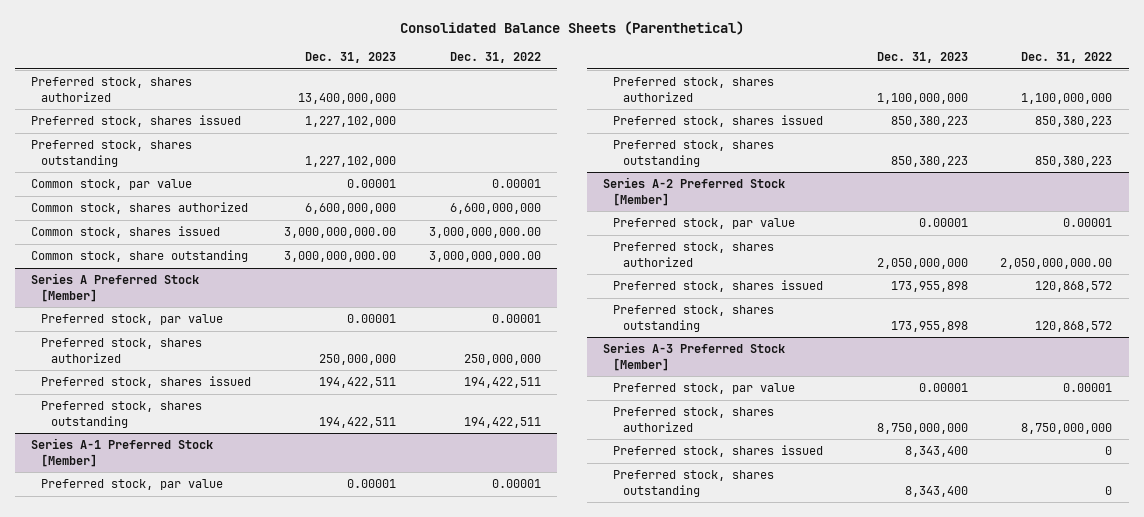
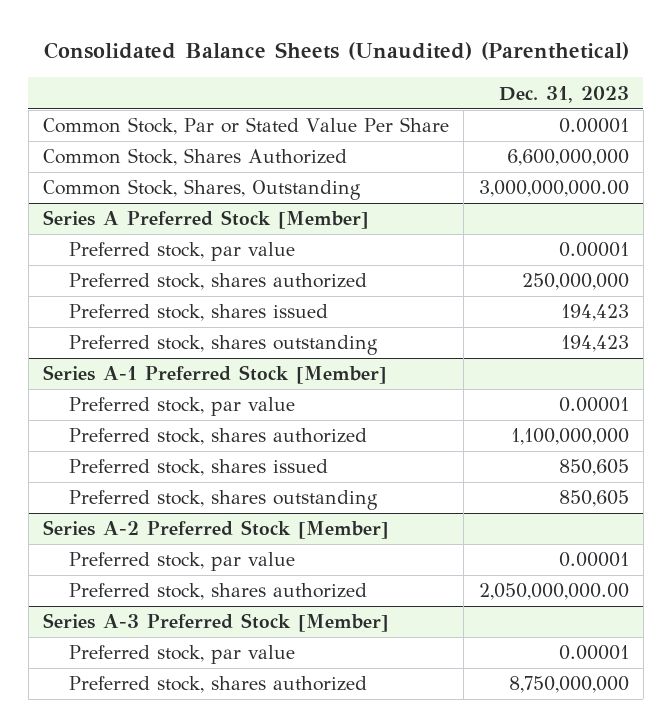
[399,21,744,36] Consolidated Balance Sheets (Parenthetical) -> [43,42,629,61] Consolidated Balance Sheets (Unaudited) (Parenthetical)
[449,52,541,64] Dec. 31, 2022 -> none
[31,77,193,102] Preferred stock, shares authorized -> none
[31,115,242,128] Preferred stock, shares issued -> none
[31,140,193,167] Preferred stock, shares outstanding -> none
[31,226,221,239] Common stock, shares issued -> none
[31,179,193,191] Common stock, par value -> [43,117,450,136] Common Stock, Par or Stated Value Per Share
[31,202,249,215] Common stock, shares authorized -> [43,148,348,167] Common Stock, Shares Authorized
[31,250,249,263] Common stock, share outstanding -> [43,179,362,201] Common Stock, Shares, Outstanding
[318,377,396,389] 194,422,511 -> [560,304,629,322] 194,423
[318,416,396,428] 194,422,511 -> [560,335,629,353] 194,423
[890,116,968,128] 850,380,223 -> [558,459,629,477] 850,605
[890,155,968,167] 850,380,223 -> [558,490,629,508] 850,605
[613,280,824,293] Preferred stock, shares issued -> none
[613,305,775,332] Preferred stock, shares outstanding -> none
[876,257,968,269] 2,050,000,000 -> [478,583,629,601] 2,050,000,000.00
[613,445,824,458] Preferred stock, shares issued -> none
[613,470,775,497] Preferred stock, shares outstanding -> none

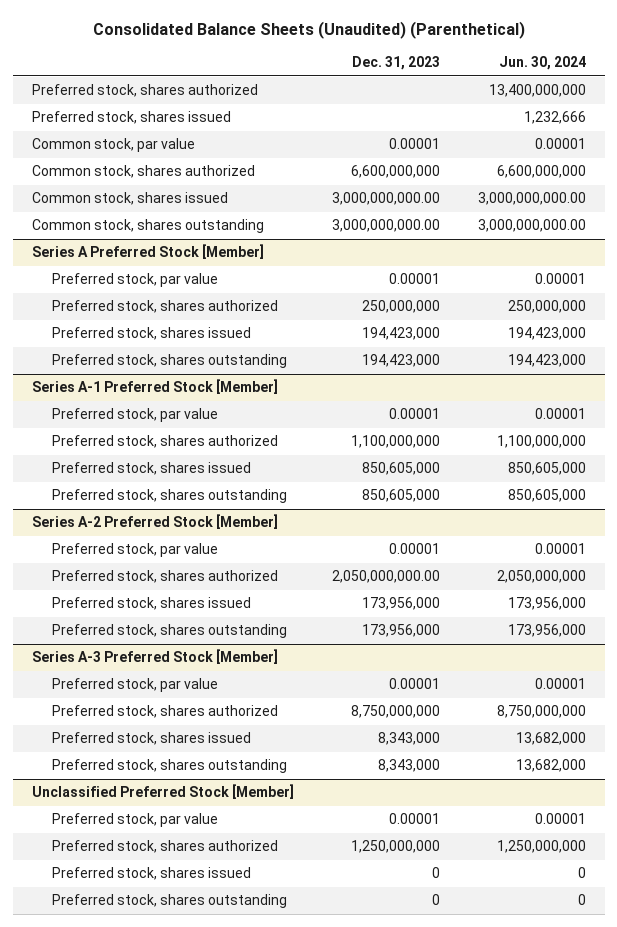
none -> [498,56,586,71] Jun. 30, 2024
none -> [31,84,258,98] Preferred stock, shares authorized
none -> [31,111,231,125] Preferred stock, shares issued
[43,117,450,136] Common Stock, Par or Stated Value Per Share -> [31,138,195,153] Common stock, par value
[43,148,348,167] Common Stock, Shares Authorized -> [31,165,255,179] Common stock, shares authorized
none -> [31,192,228,206] Common stock, shares issued
[43,179,362,201] Common Stock, Shares, Outstanding -> [31,219,264,234] Common stock, shares outstanding
[560,304,629,322] 194,423 -> [361,327,440,341] 194,423,000
[560,335,629,353] 194,423 -> [361,354,440,368] 194,423,000
[558,459,629,477] 850,605 -> [361,462,440,476] 850,605,000
[558,490,629,508] 850,605 -> [361,489,440,503] 850,605,000
none -> [52,597,252,611] Preferred stock, shares issued
none -> [52,624,288,639] Preferred stock, shares outstanding
none -> [52,732,252,746] Preferred stock, shares issued
none -> [52,759,288,774] Preferred stock, shares outstanding
none -> [31,784,294,800] Unclassified Preferred Stock [Member]
none -> [52,813,219,828] Preferred stock, par value
none -> [52,840,279,854] Preferred stock, shares authorized
none -> [52,867,252,881] Preferred stock, shares issued
none -> [52,894,288,909] Preferred stock, shares outstanding

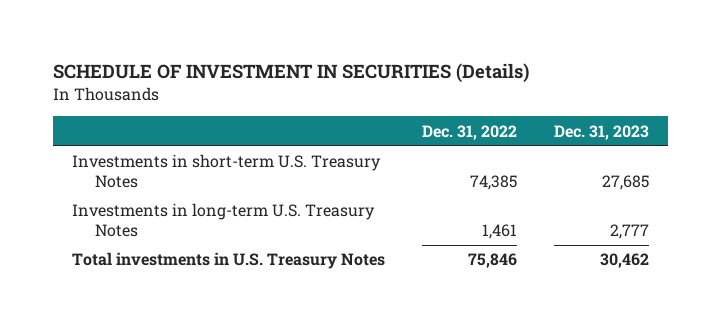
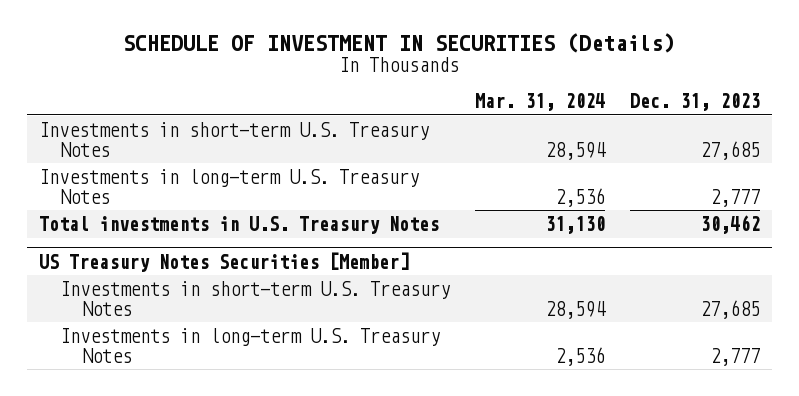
[421,124,517,140] Dec. 31, 2022 -> none
none -> [474,93,605,112] Mar. 31, 2024
none -> [39,251,410,272] US Treasury Notes Securities [Member]
none -> [60,280,451,316] Investments in short-term U.S. Treasury Notes
none -> [60,327,441,363] Investments in long-term U.S. Treasury Notes

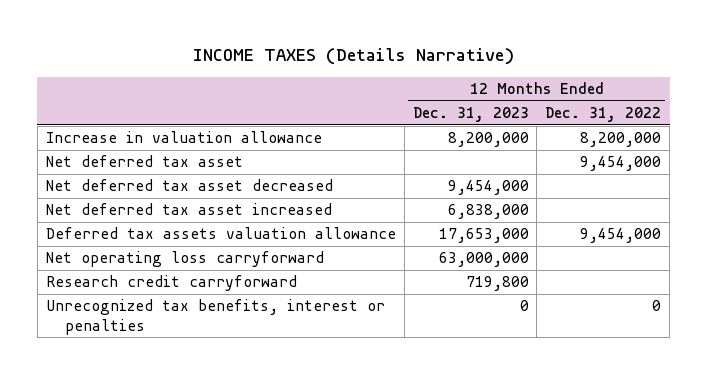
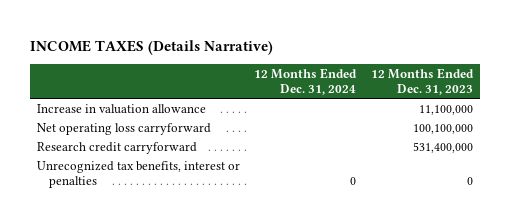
[545,107,662,123] Dec. 31, 2022 -> none
none -> [254,67,358,96] 12 Months Ended Dec. 31, 2024
[45,155,243,168] Net deferred tax asset -> none
[45,179,333,192] Net deferred tax asset decreased -> none
[45,203,332,216] Net deferred tax asset increased -> none
[45,227,396,240] Deferred tax assets valuation allowance -> none
[447,132,529,148] 8,200,000 -> [418,104,473,115] 11,100,000
[438,252,529,268] 63,000,000 -> [412,123,473,134] 100,100,000
[465,276,529,292] 719,800 -> [412,141,473,153] 531,400,000

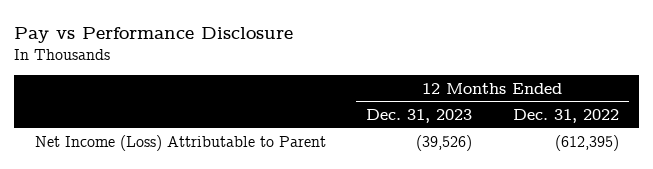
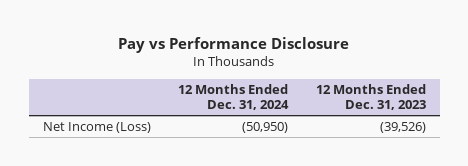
[512,108,619,123] Dec. 31, 2022 -> none
none -> [178,83,290,111] 12 Months Ended Dec. 31, 2024
[34,135,326,152] Net Income (Loss) Attributable to Parent -> [42,122,151,134] Net Income (Loss)

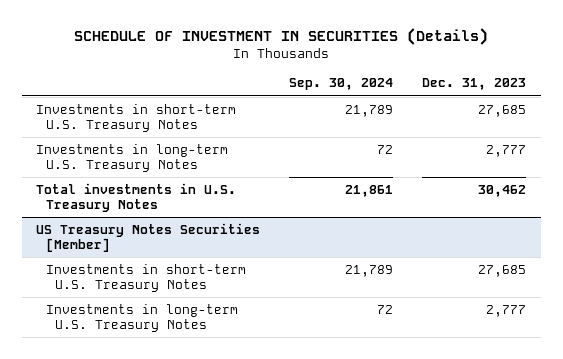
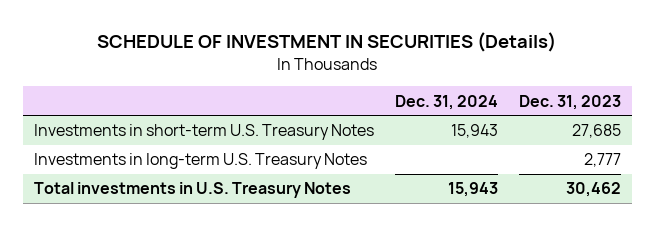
[289,78,394,91] Sep. 30, 2024 -> none
none -> [394,94,498,110] Dec. 31, 2024
[36,222,261,253] US Treasury Notes Securities [Member] -> none
[45,263,246,293] Investments in short-term U.S. Treasury Notes -> none
[45,303,238,333] Investments in long-term U.S. Treasury Notes -> none

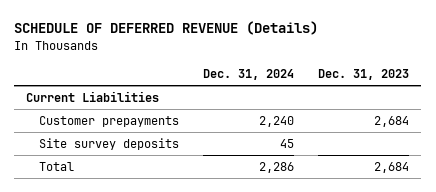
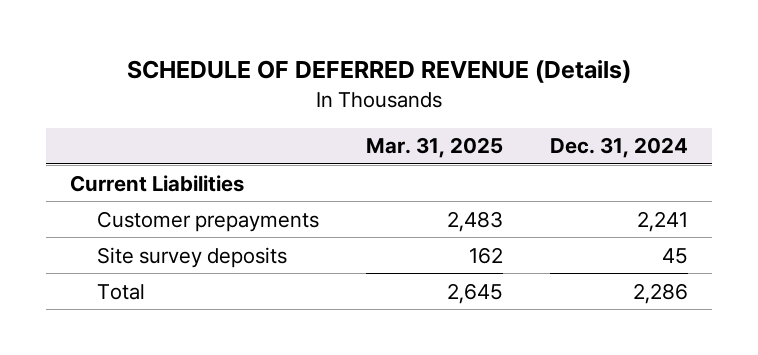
[318,69,410,81] Dec. 31, 2023 -> none
none -> [366,137,504,159] Mar. 31, 2025
[259,116,295,128] 2,240 -> [637,210,689,232] 2,241

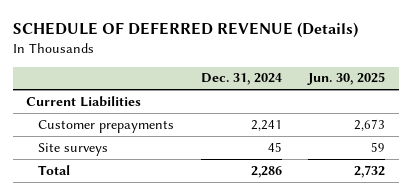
[366,137,504,159] Mar. 31, 2025 -> none
none -> [307,72,386,86] Jun. 30, 2025
[96,246,287,268] Site survey deposits -> [38,142,109,156] Site surveys

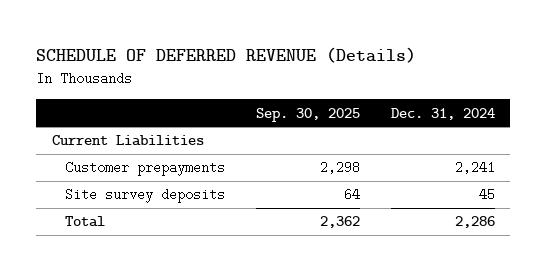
[307,72,386,86] Jun. 30, 2025 -> none
none -> [255,107,360,122] Sep. 30, 2025
[38,142,109,156] Site surveys -> [65,188,226,204] Site survey deposits

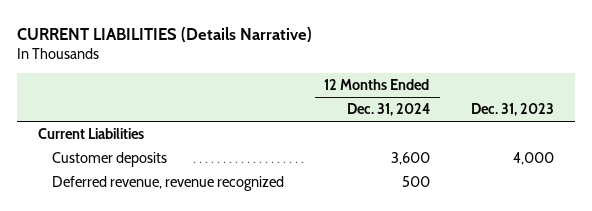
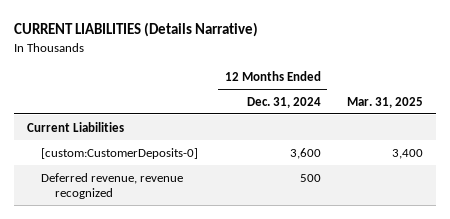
[471,103,555,117] Dec. 31, 2023 -> none
none -> [347,96,424,108] Mar. 31, 2025
[51,151,167,167] Customer deposits -> [41,147,199,159] [custom:CustomerDeposits-0]

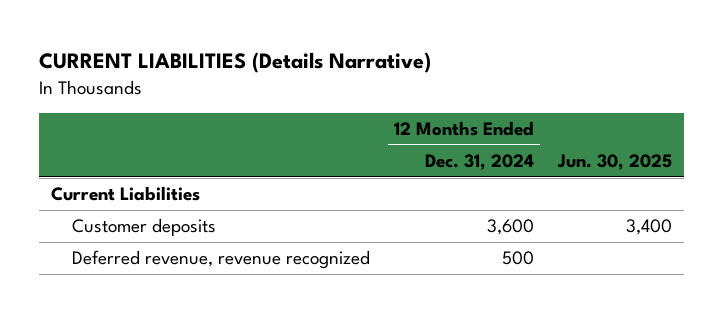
[347,96,424,108] Mar. 31, 2025 -> none
none -> [557,154,673,171] Jun. 30, 2025
[41,147,199,159] [custom:CustomerDeposits-0] -> [72,218,217,237] Customer deposits

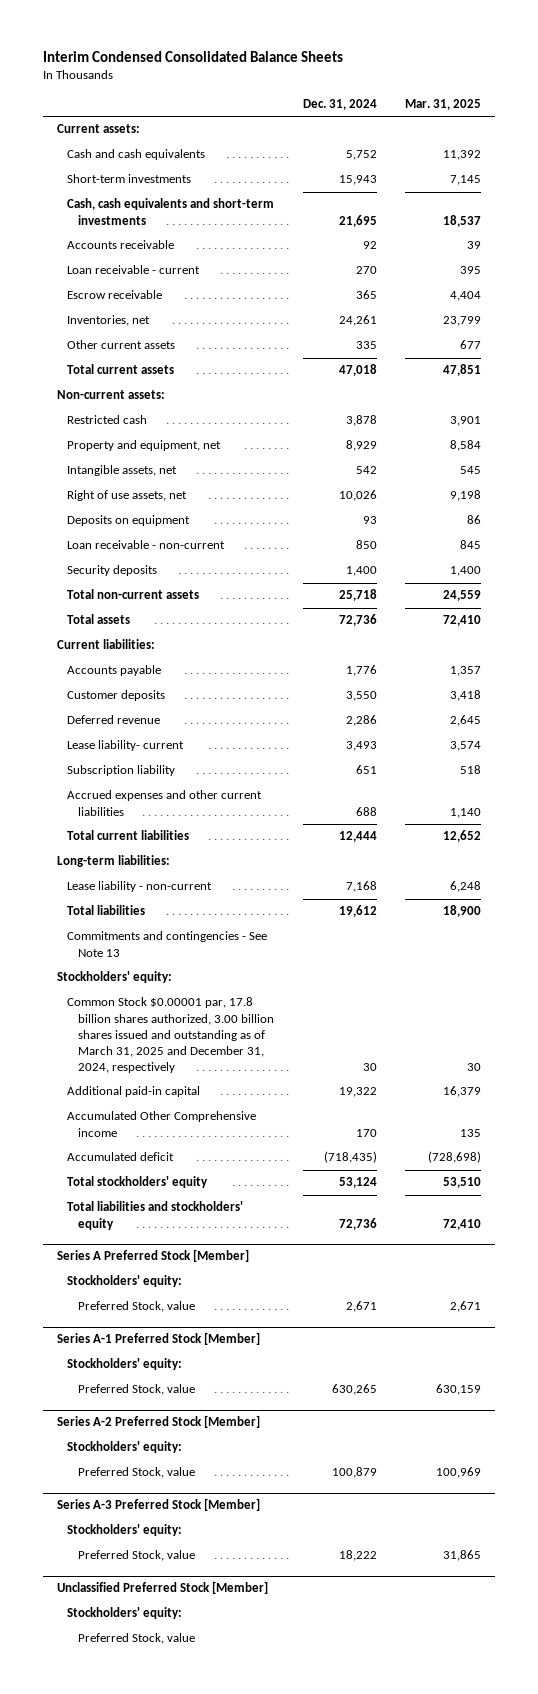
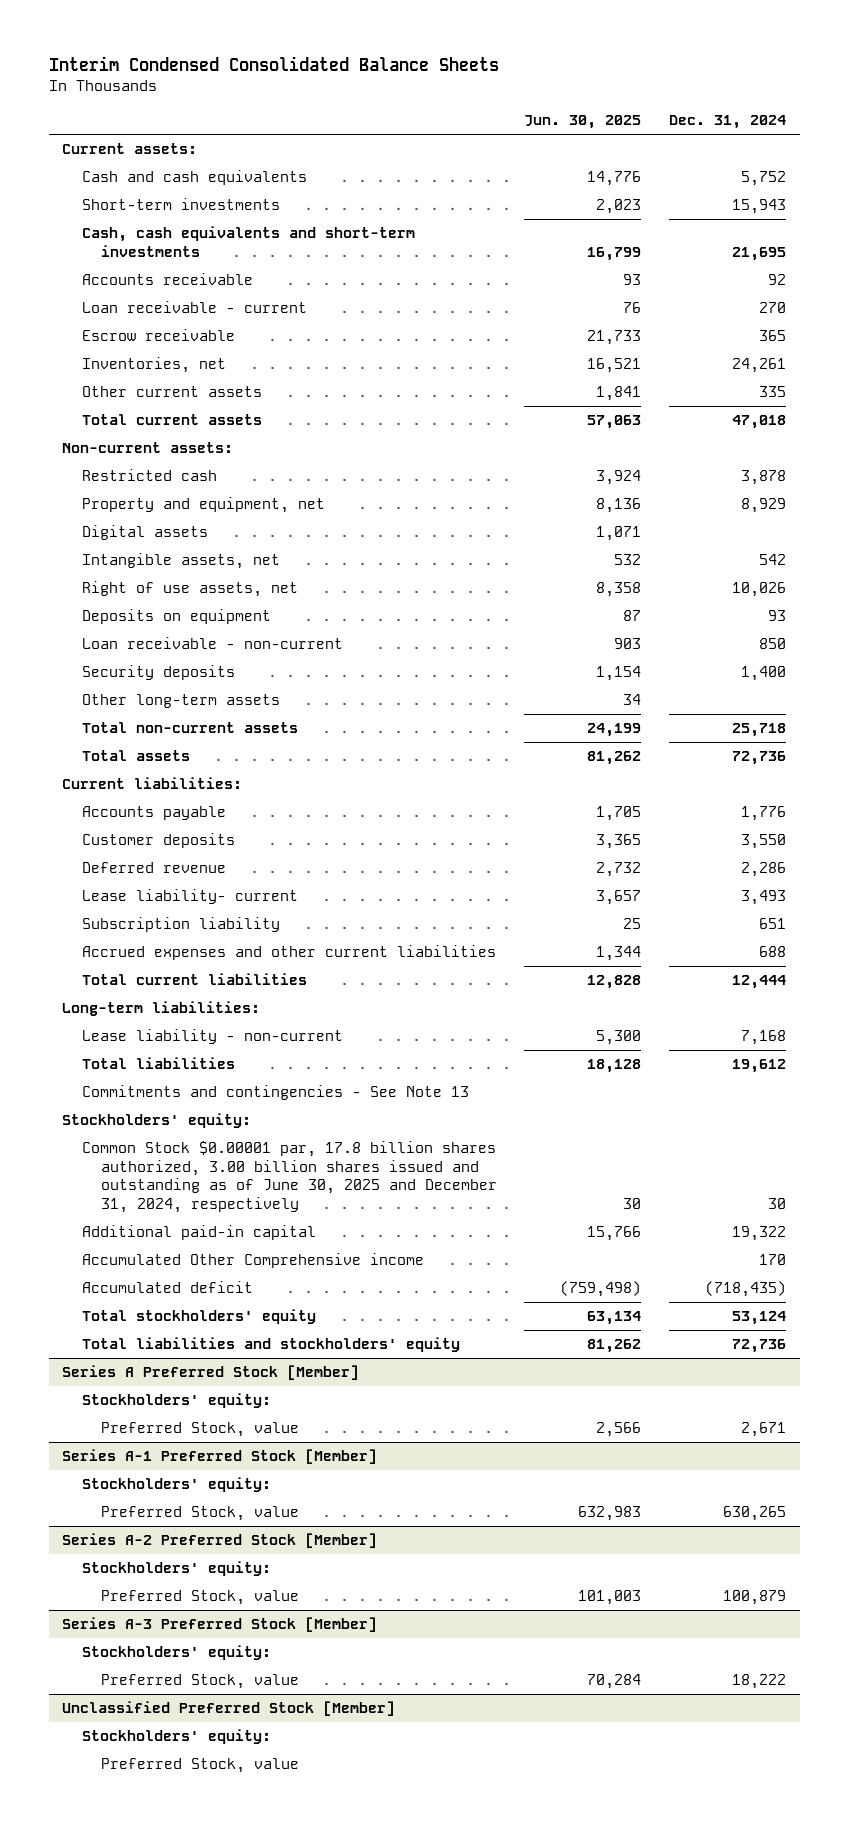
[405,99,482,111] Mar. 31, 2025 -> none
none -> [524,114,642,129] Jun. 30, 2025
none -> [81,525,208,541] Digital assets
none -> [81,694,280,709] Other long-term assets
[67,997,274,1073] Common Stock $0.00001 par, 17.8 billion shares authorized, 3.00 billion shares issued and outstanding as of March 31, 2025 and December 31, 2024, respectively -> [81,1141,497,1213] Common Stock $0.00001 par, 17.8 billion shares authorized, 3.00 billion shares issued and outstanding as of June 30, 2025 and December 31, 2024, respectively

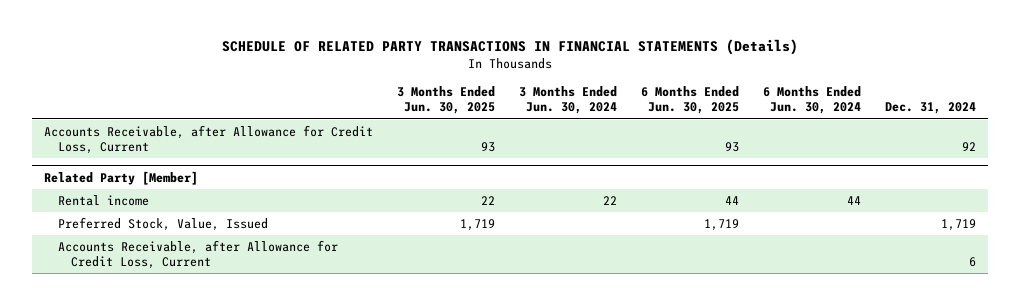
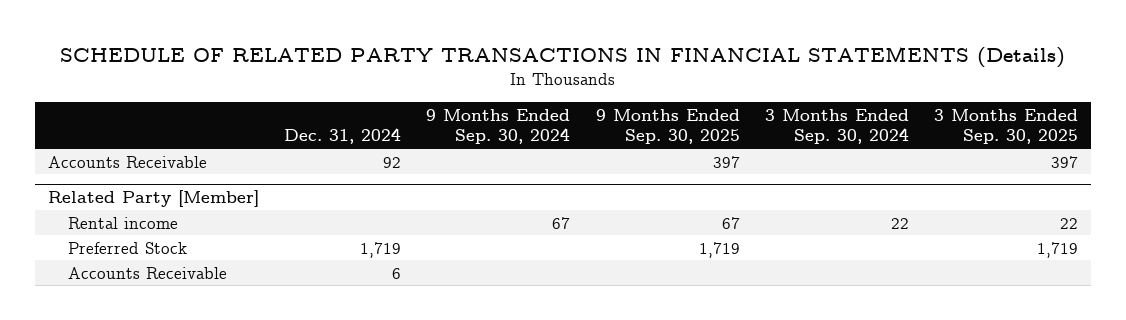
[397,86,496,115] 3 Months Ended Jun. 30, 2025 -> none
[519,86,618,115] 3 Months Ended Jun. 30, 2024 -> none
[641,86,740,115] 6 Months Ended Jun. 30, 2025 -> none
[763,86,862,115] 6 Months Ended Jun. 30, 2024 -> none
none -> [426,108,571,145] 9 Months Ended Sep. 30, 2024
none -> [595,108,740,145] 9 Months Ended Sep. 30, 2025
none -> [764,108,909,145] 3 Months Ended Sep. 30, 2024
none -> [934,108,1079,145] 3 Months Ended Sep. 30, 2025
[44,124,374,155] Accounts Receivable, after Allowance for Credit Loss, Current -> [47,155,207,168] Accounts Receivable
[57,216,268,231] Preferred Stock, Value, Issued -> [67,241,187,254] Preferred Stock
[57,239,338,270] Accounts Receivable, after Allowance for Credit Loss, Current -> [67,266,227,279] Accounts Receivable

